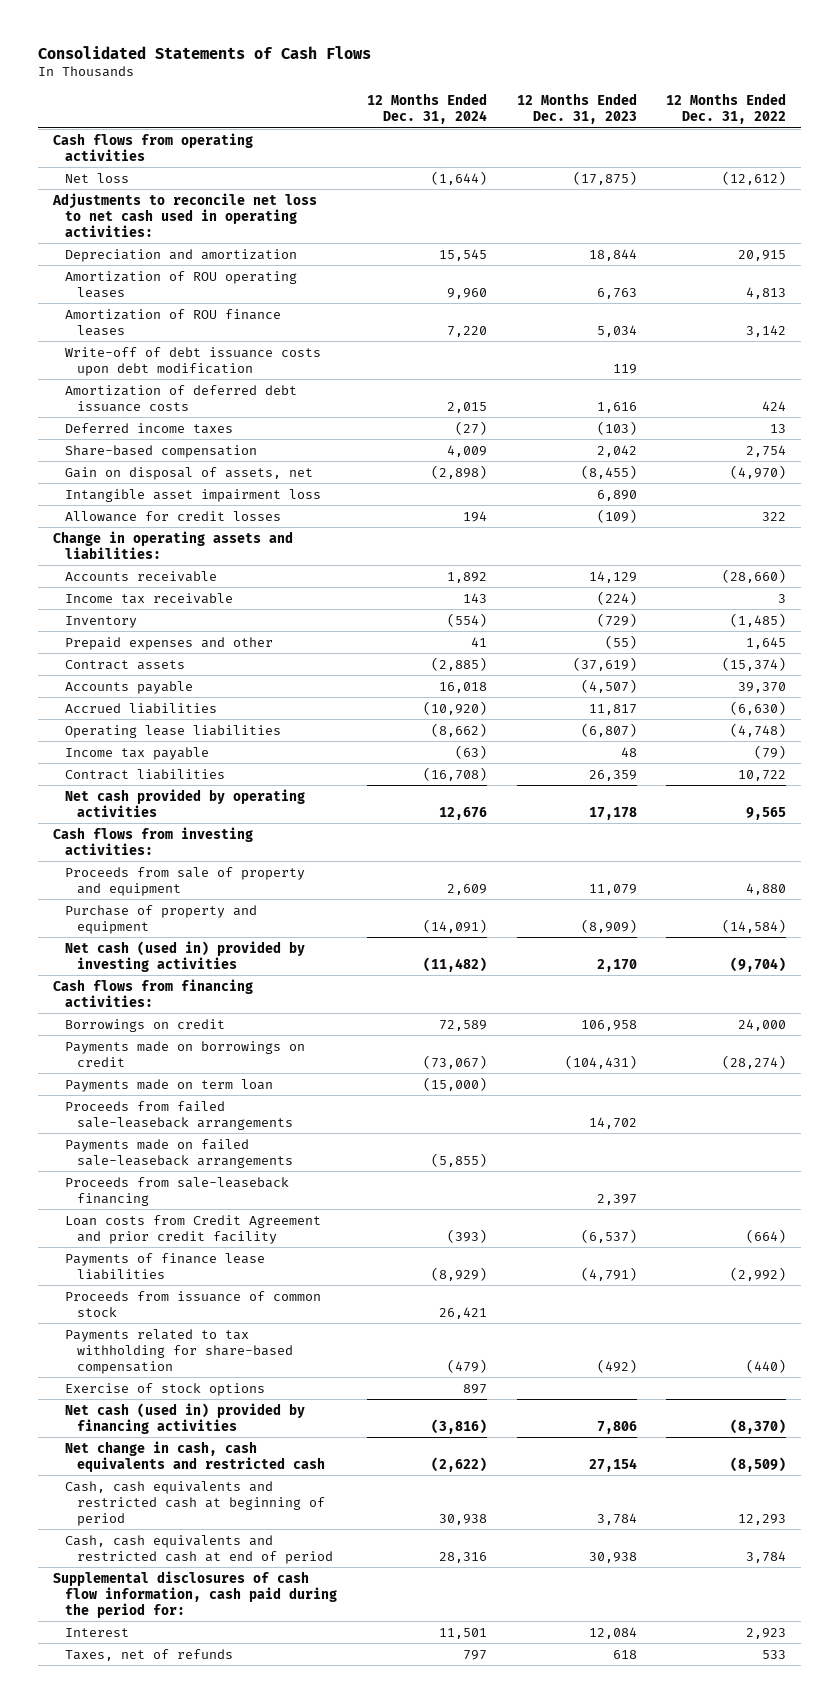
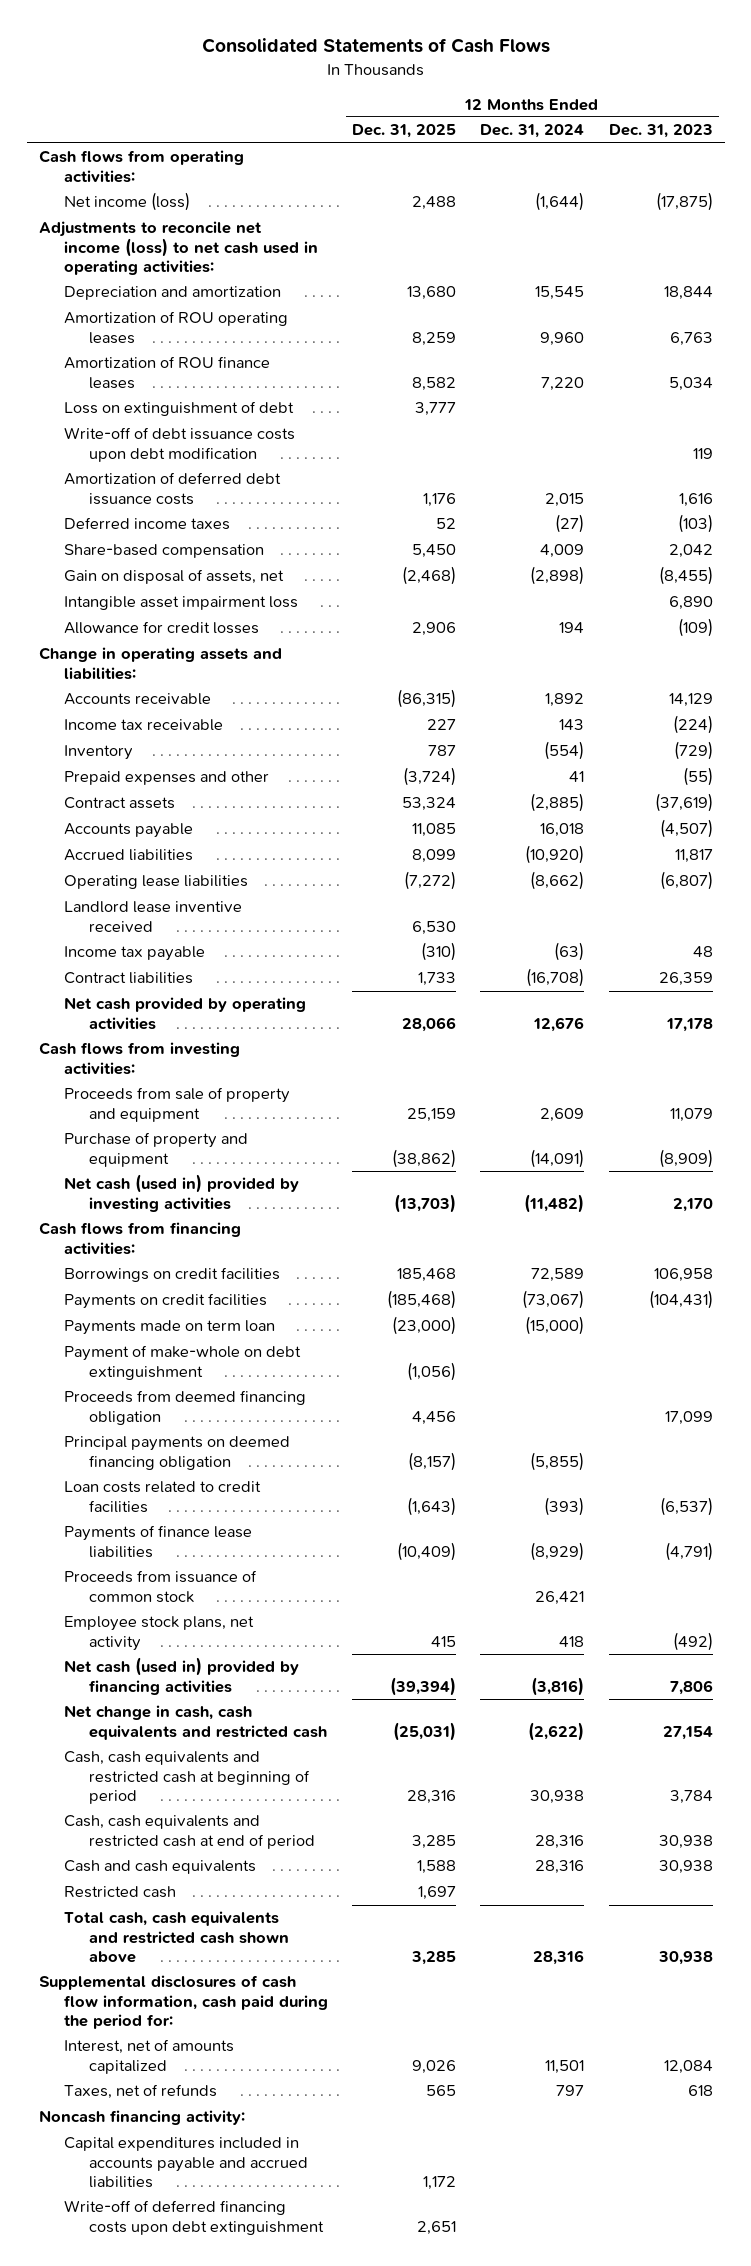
[666,92,787,125] 12 Months Ended Dec. 31, 2022 -> none
none -> [352,124,457,139] Dec. 31, 2025
[53,132,254,161] Cash flows from operating activities -> [38,150,244,183] Cash flows from operating activities:
[65,172,130,183] Net loss -> [64,192,191,212] Net income (loss)
[52,192,318,237] Adjustments to reconcile net loss to net cash used in operating activities: -> [38,221,319,276] Adjustments to reconcile net income (loss) to net cash used in operating activities:
none -> [64,401,295,417] Loss on extinguishment of debt
none -> [64,901,243,932] Landlord lease inventive received
[65,1018,226,1032] Borrowings on credit -> [64,1267,281,1283] Borrowings on credit facilities
[65,1040,306,1067] Payments made on borrowings on credit -> [64,1293,268,1310] Payments on credit facilities
[65,1100,294,1130] Proceeds from failed sale-leaseback arrangements -> none
[65,1176,290,1206] Proceeds from sale-leaseback financing -> none
none -> [64,1345,302,1380] Payment of make-whole on debt extinguishment
none -> [64,1390,307,1425] Proceeds from deemed financing obligation
[65,1138,294,1168] Payments made on failed sale-leaseback arrangements -> [64,1436,291,1470] Principal payments on deemed financing obligation
[65,1214,322,1244] Loan costs from Credit Agreement and prior credit facility -> [64,1481,262,1513] Loan costs related to credit facilities
[65,1328,294,1374] Payments related to tax withholding for share-based compensation -> none
[65,1382,266,1396] Exercise of stock options -> none
none -> [64,1616,255,1651] Employee stock plans, net activity
none -> [64,1860,257,1875] Cash and cash equivalents
none -> [64,1886,177,1899] Restricted cash
none -> [64,1911,290,1964] Total cash, cash equivalents and restricted cash shown above
[65,1627,130,1637] Interest -> [64,2039,235,2074] Interest, net of amounts capitalized
none -> [38,2110,245,2126] Noncash financing activity:
none -> [64,2137,309,2189] Capital expenditures included in accounts payable and accrued liabilities
none -> [64,2200,325,2235] Write-off of deferred financing costs upon debt extinguishment

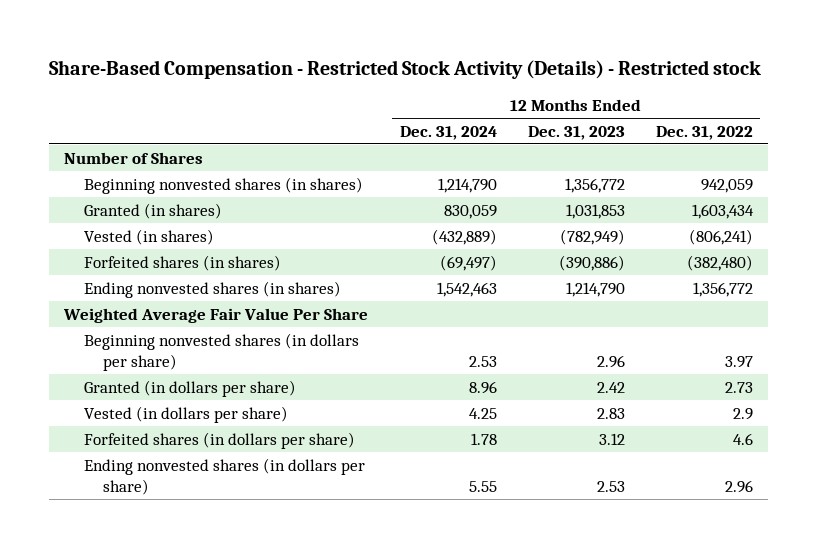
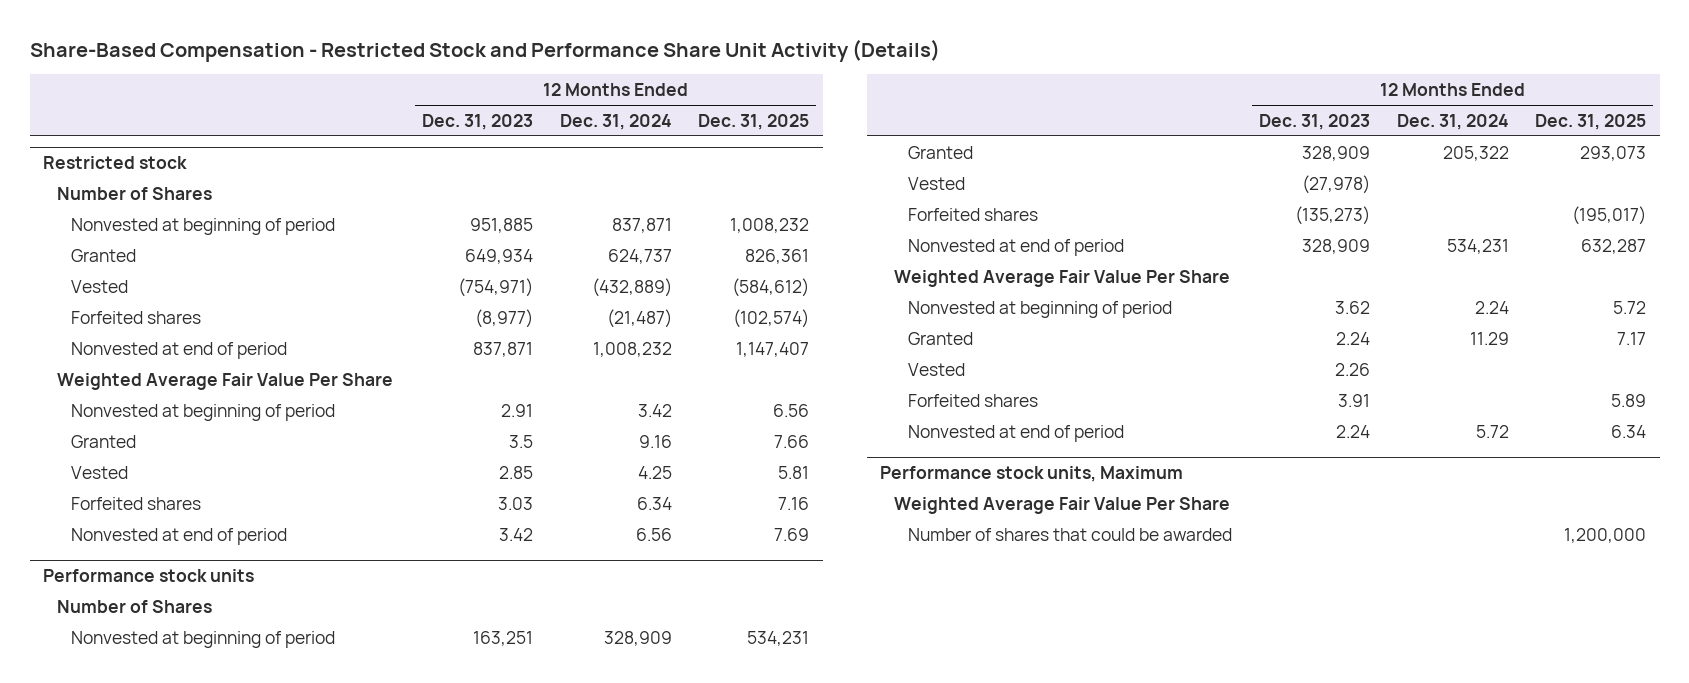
[48,60,761,80] Share-Based Compensation - Restricted Stock Activity (Details) - Restricted stock -> [29,38,940,62] Share-Based Compensation - Restricted Stock and Performance Share Unit Activity (Details)
[655,125,753,140] Dec. 31, 2022 -> none
none -> [698,113,810,130] Dec. 31, 2025
none -> [43,156,188,170] Restricted stock
[83,280,341,298] Ending nonvested shares (in shares) -> none
[83,176,363,194] Beginning nonvested shares (in shares) -> [71,217,336,235] Nonvested at beginning of period
[437,177,497,193] 1,214,790 -> [611,217,672,233] 837,871
[564,177,625,193] 1,356,772 -> [470,217,534,233] 951,885
[83,202,222,219] Granted (in shares) -> [71,248,137,262] Granted
[443,204,497,219] 830,059 -> [607,248,672,264] 624,737
[565,203,625,219] 1,031,853 -> [465,248,534,264] 649,934
[83,228,214,245] Vested (in shares) -> [71,279,129,293] Vested
[559,228,625,245] (782,949) -> [458,277,534,297] (754,971)
[83,254,281,271] Forfeited shares (in shares) -> [71,310,202,324] Forfeited shares
[439,254,497,271] (69,497) -> [606,308,672,328] (21,487)
[558,254,625,271] (390,886) -> [475,308,534,328] (8,977)
none -> [71,341,288,359] Nonvested at end of period
[83,457,365,495] Ending nonvested shares (in dollars per share) -> none
[83,332,359,371] Beginning nonvested shares (in dollars per share) -> [71,403,336,421] Nonvested at beginning of period
[468,355,497,367] 2.53 -> [637,403,672,417] 3.42
[596,354,625,368] 2.96 -> [501,403,534,417] 2.91
[83,379,296,397] Granted (in dollars per share) -> [71,434,137,448] Granted
[468,380,497,394] 8.96 -> [638,434,672,448] 9.16
[596,381,625,393] 2.42 -> [509,434,534,448] 3.5
[83,405,288,423] Vested (in dollars per share) -> [71,465,129,479] Vested
[596,407,625,419] 2.83 -> [499,465,534,479] 2.85
[83,431,355,449] Forfeited shares (in dollars per share) -> [71,496,202,510] Forfeited shares
[470,432,497,445] 1.78 -> [636,496,672,510] 6.34
[598,432,625,445] 3.12 -> [498,496,534,510] 3.03
none -> [71,527,288,545] Nonvested at end of period
none -> [43,569,255,583] Performance stock units
none -> [57,599,213,613] Number of Shares
none -> [71,630,336,648] Nonvested at beginning of period
none -> [908,145,974,159] Granted
none -> [908,176,966,190] Vested
none -> [908,207,1039,221] Forfeited shares
none -> [908,238,1125,256] Nonvested at end of period
none -> [894,269,1231,287] Weighted Average Fair Value Per Share
none -> [908,300,1173,318] Nonvested at beginning of period
none -> [908,331,974,345] Granted
none -> [908,362,966,376] Vested
none -> [908,393,1039,407] Forfeited shares
none -> [908,424,1125,442] Nonvested at end of period
none -> [879,466,1183,483] Performance stock units, Maximum
none -> [894,496,1231,514] Weighted Average Fair Value Per Share
none -> [908,527,1233,541] Number of shares that could be awarded

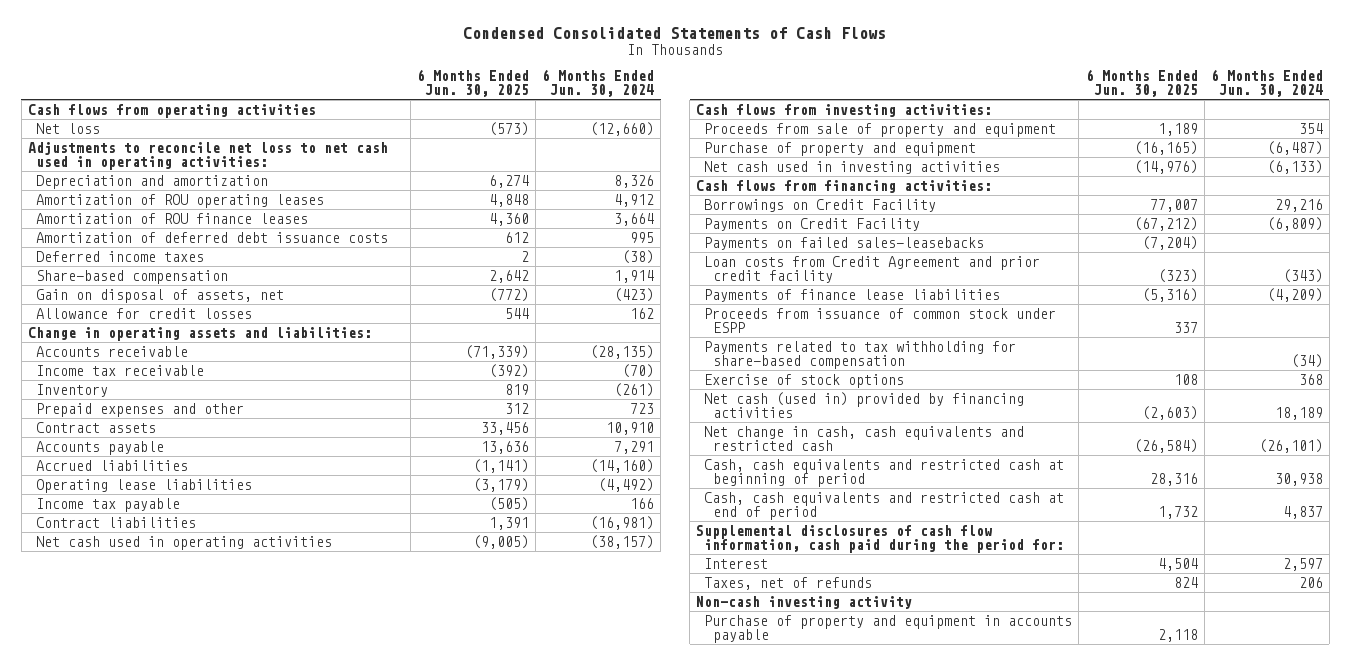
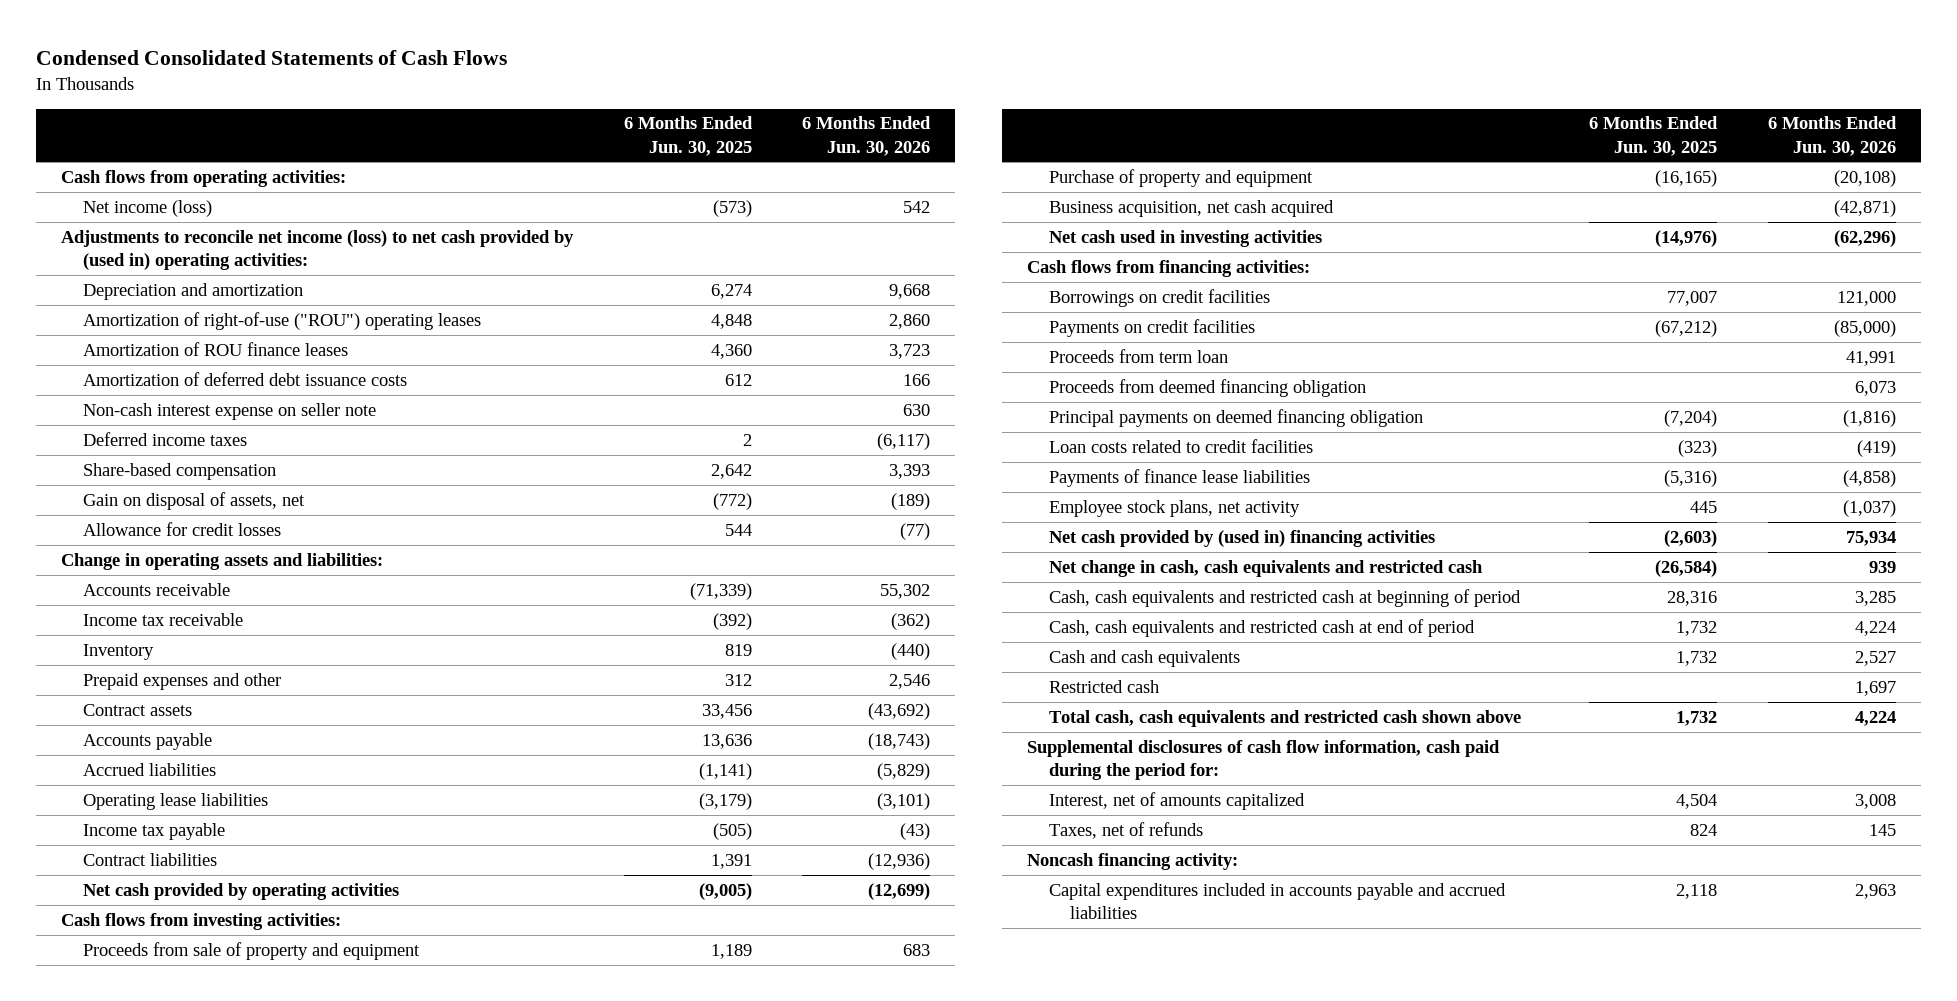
[542,69,655,98] 6 Months Ended Jun. 30, 2024 -> none
none -> [802,116,932,156] 6 Months Ended Jun. 30, 2026
[27,103,316,118] Cash flows from operating activities -> [61,169,347,187] Cash flows from operating activities:
[36,122,101,134] Net loss -> [82,199,212,217] Net income (loss)
[27,141,388,170] Adjustments to reconcile net loss to net cash used in operating activities: -> [61,229,575,270] Adjustments to reconcile net income (loss) to net cash provided by (used in) operating activities:
[36,193,325,208] Amortization of ROU operating leases -> [82,311,481,330] Amortization of right-of-use ("ROU") operating leases
none -> [82,402,376,420] Non-cash interest expense on seller note
[36,535,333,550] Net cash used in operating activities -> [82,882,399,900] Net cash provided by operating activities
none -> [1048,199,1334,217] Business acquisition, net cash acquired
[704,198,937,212] Borrowings on Credit Facility -> [1048,288,1270,307] Borrowings on credit facilities
[704,217,921,231] Payments on Credit Facility -> [1048,318,1255,337] Payments on credit facilities
none -> [1048,348,1228,363] Proceeds from term loan
none -> [1048,378,1366,397] Proceeds from deemed financing obligation
[704,236,985,250] Payments on failed sales-leasebacks -> [1048,408,1423,427] Principal payments on deemed financing obligation
[704,255,1041,283] Loan costs from Credit Agreement and prior credit facility -> [1048,438,1313,453] Loan costs related to credit facilities
[704,307,1057,333] Proceeds from issuance of common stock under ESPP -> none
[704,340,1017,369] Payments related to tax withholding for share-based compensation -> none
[704,373,905,388] Exercise of stock options -> none
none -> [1048,499,1300,517] Employee stock plans, net activity
[704,391,1025,418] Net cash (used in) provided by financing activities -> [1048,529,1435,547] Net cash provided by (used in) financing activities
none -> [1048,649,1240,667] Cash and cash equivalents
none -> [1048,679,1159,693] Restricted cash
none -> [1048,709,1521,727] Total cash, cash equivalents and restricted cash shown above
[704,557,769,569] Interest -> [1048,791,1305,810] Interest, net of amounts capitalized
[696,595,913,609] Non-cash investing activity -> [1027,852,1239,870] Noncash financing activity:
[704,614,1073,643] Purchase of property and equipment in accounts payable -> [1048,882,1506,919] Capital expenditures included in accounts payable and accrued liabilities

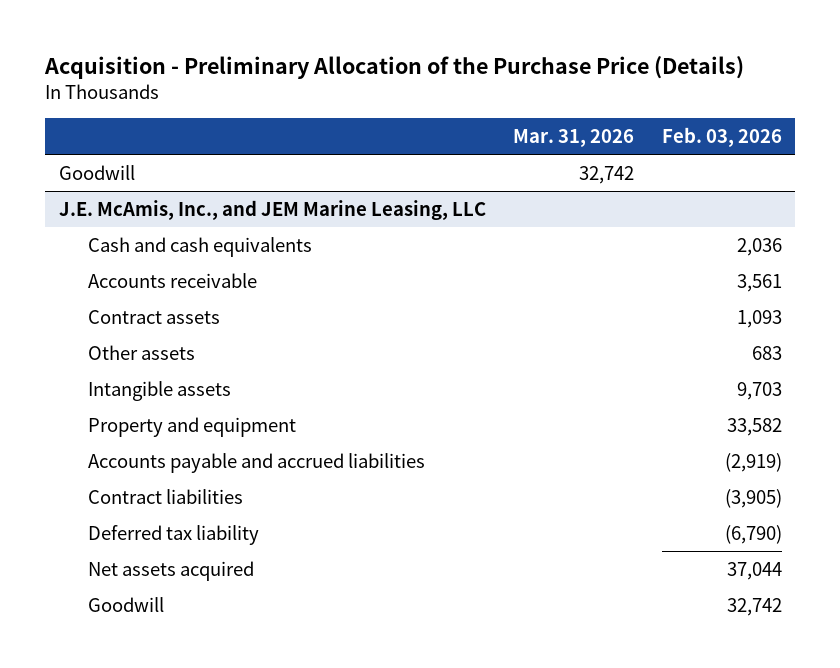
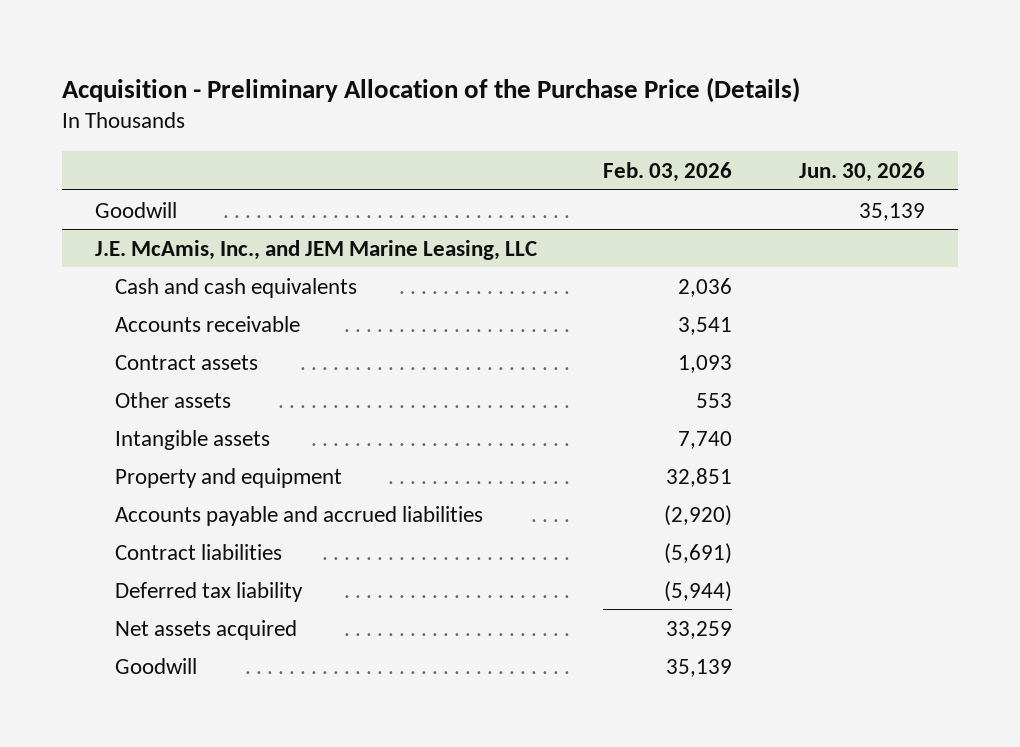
[513,128,635,147] Mar. 31, 2026 -> none
none -> [798,161,925,182] Jun. 30, 2026
[736,273,782,292] 3,561 -> [678,316,733,335] 3,541
[751,345,782,360] 683 -> [696,392,733,408] 553
[736,381,782,400] 9,703 -> [678,430,733,449] 7,740
[726,417,782,436] 33,582 -> [666,467,733,487] 32,851
[724,452,782,472] (2,919) -> [664,504,733,526] (2,920)
[724,488,782,508] (3,905) -> [664,542,733,564] (5,691)
[724,524,782,544] (6,790) -> [664,580,733,602] (5,944)
[726,561,782,580] 37,044 -> [666,620,733,639] 33,259
[726,597,782,616] 32,742 -> [666,658,733,677] 35,139

